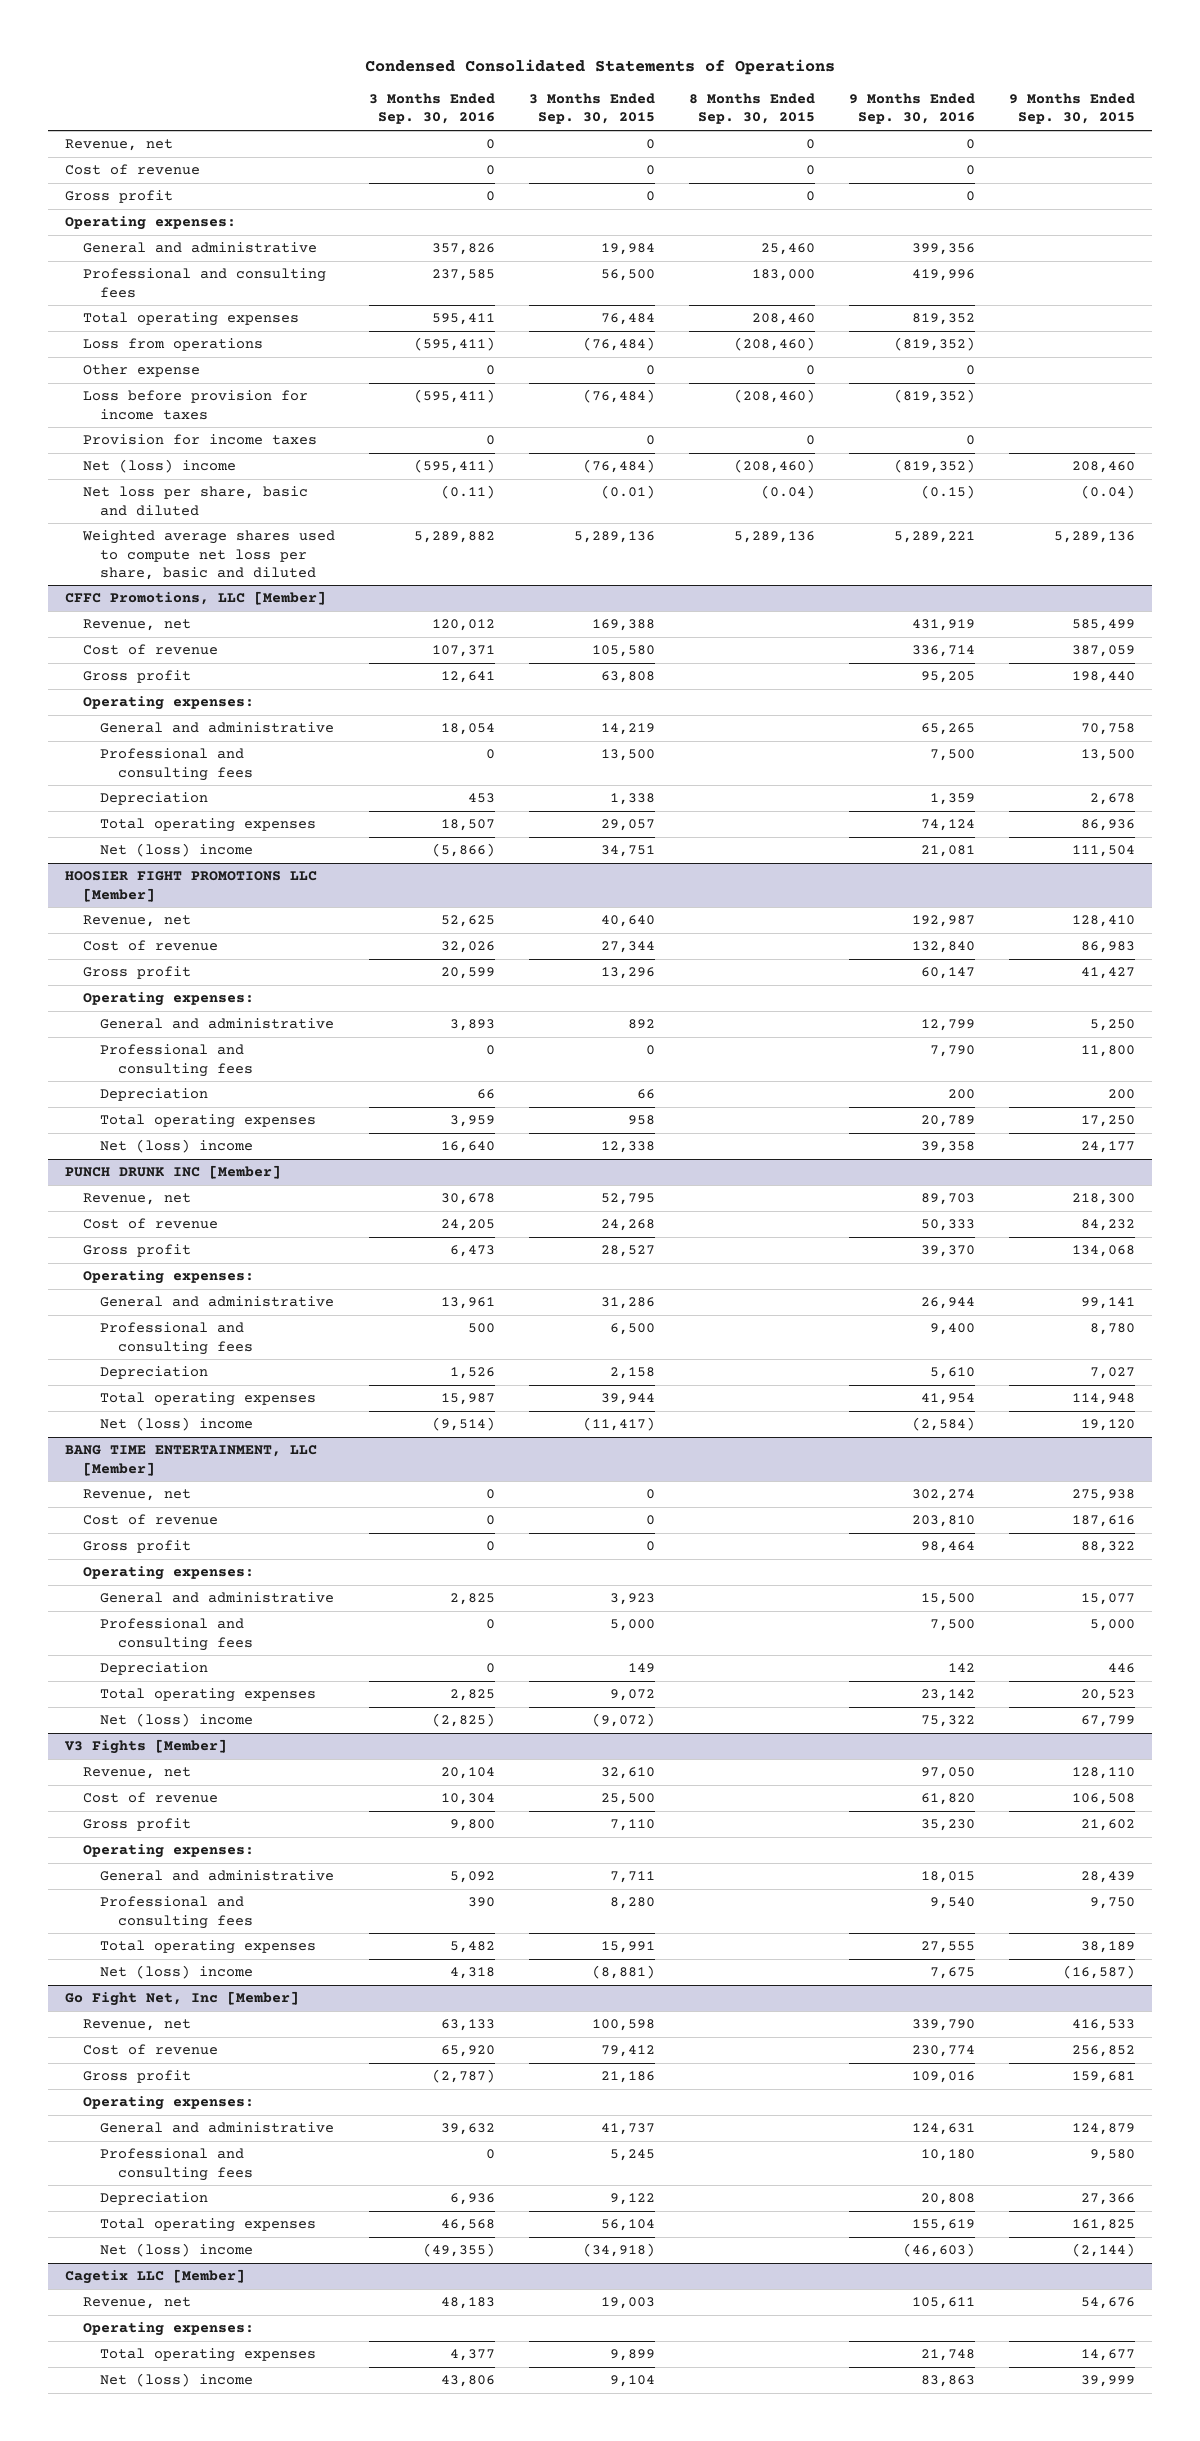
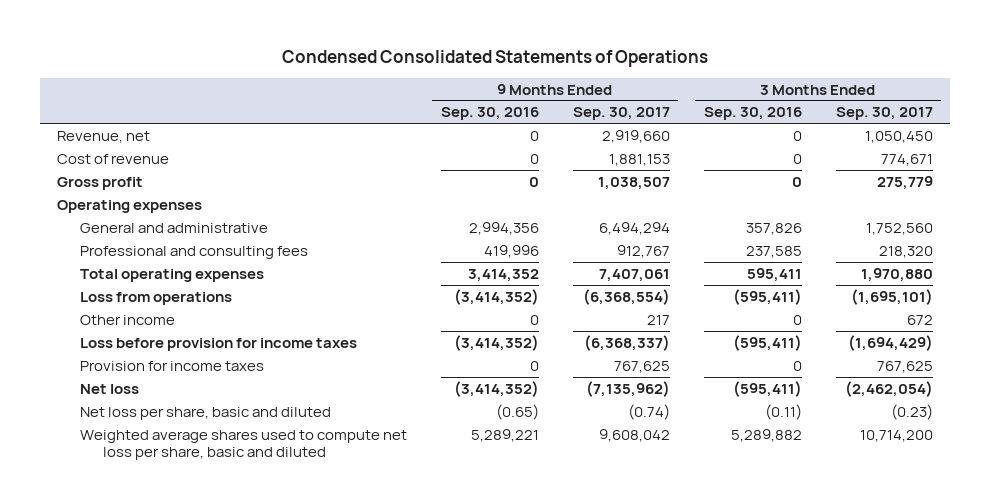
[528,93,655,125] 3 Months Ended Sep. 30, 2015 -> none
[688,93,815,125] 8 Months Ended Sep. 30, 2015 -> none
[1009,93,1136,125] 9 Months Ended Sep. 30, 2015 -> none
none -> [572,107,670,121] Sep. 30, 2017
none -> [835,107,933,121] Sep. 30, 2017
[64,216,236,231] Operating expenses: -> [56,199,202,213] Operating expenses
[911,243,975,256] 399,356 -> [468,221,539,235] 2,994,356
[82,364,200,378] Other expense -> none
[911,313,975,326] 819,352 -> [467,268,539,282] 3,414,352
[893,337,975,352] (819,352) -> [453,288,539,305] (3,414,352)
none -> [80,314,176,325] Other income
[893,389,975,404] (819,352) -> [453,334,539,351] (3,414,352)
[82,459,236,474] Net (loss) income -> [80,383,140,394] Net loss
[893,459,975,474] (819,352) -> [453,380,539,397] (3,414,352)
[920,485,975,500] (0.15) -> [495,403,539,420] (0.65)
[64,591,326,606] CFFC Promotions, LLC [Member] -> none
[82,619,191,632] Revenue, net -> none
[82,644,218,656] Cost of revenue -> none
[82,670,191,684] Gross profit -> none
[82,696,254,711] Operating expenses: -> none
[100,722,335,734] General and administrative -> none
[100,748,253,781] Professional and consulting fees -> none
[100,792,209,806] Depreciation -> none
[100,818,317,833] Total operating expenses -> none
[100,843,254,858] Net (loss) income -> none
[64,871,317,902] HOOSIER FIGHT PROMOTIONS LLC [Member] -> none
[82,915,191,928] Revenue, net -> none
[82,940,218,952] Cost of revenue -> none
[82,966,191,980] Gross profit -> none
[82,992,254,1007] Operating expenses: -> none
[100,1018,335,1030] General and administrative -> none
[100,1044,253,1077] Professional and consulting fees -> none
[100,1088,209,1102] Depreciation -> none
[100,1114,317,1129] Total operating expenses -> none
[100,1139,254,1154] Net (loss) income -> none
[64,1165,281,1180] PUNCH DRUNK INC [Member] -> none
[82,1193,191,1206] Revenue, net -> none
[82,1218,218,1230] Cost of revenue -> none
[82,1244,191,1258] Gross profit -> none
[82,1270,254,1285] Operating expenses: -> none
[100,1296,335,1308] General and administrative -> none
[100,1322,253,1355] Professional and consulting fees -> none
[100,1366,209,1380] Depreciation -> none
[100,1392,317,1407] Total operating expenses -> none
[100,1417,254,1432] Net (loss) income -> none
[64,1445,317,1476] BANG TIME ENTERTAINMENT, LLC [Member] -> none
[82,1489,191,1502] Revenue, net -> none
[82,1514,218,1526] Cost of revenue -> none
[82,1540,191,1554] Gross profit -> none
[82,1566,254,1581] Operating expenses: -> none
[100,1592,335,1604] General and administrative -> none
[100,1618,253,1651] Professional and consulting fees -> none
[100,1662,209,1676] Depreciation -> none
[100,1688,317,1703] Total operating expenses -> none
[100,1713,254,1728] Net (loss) income -> none
[63,1739,227,1755] V3 Fights [Member] -> none
[82,1767,191,1780] Revenue, net -> none
[82,1792,218,1804] Cost of revenue -> none
[82,1818,191,1832] Gross profit -> none
[82,1844,254,1859] Operating expenses: -> none
[100,1870,335,1882] General and administrative -> none
[100,1896,253,1929] Professional and consulting fees -> none
[100,1940,317,1955] Total operating expenses -> none
[100,1965,254,1980] Net (loss) income -> none
[64,1991,299,2007] Go Fight Net, Inc [Member] -> none
[82,2019,191,2032] Revenue, net -> none
[82,2044,218,2056] Cost of revenue -> none
[82,2070,191,2084] Gross profit -> none
[82,2096,254,2111] Operating expenses: -> none
[100,2122,335,2134] General and administrative -> none
[100,2148,253,2181] Professional and consulting fees -> none
[100,2192,209,2206] Depreciation -> none
[100,2218,317,2233] Total operating expenses -> none
[100,2243,254,2258] Net (loss) income -> none
[64,2269,245,2285] Cagetix LLC [Member] -> none
[82,2297,191,2310] Revenue, net -> none
[82,2322,254,2337] Operating expenses: -> none
[100,2348,317,2363] Total operating expenses -> none
[100,2373,254,2388] Net (loss) income -> none

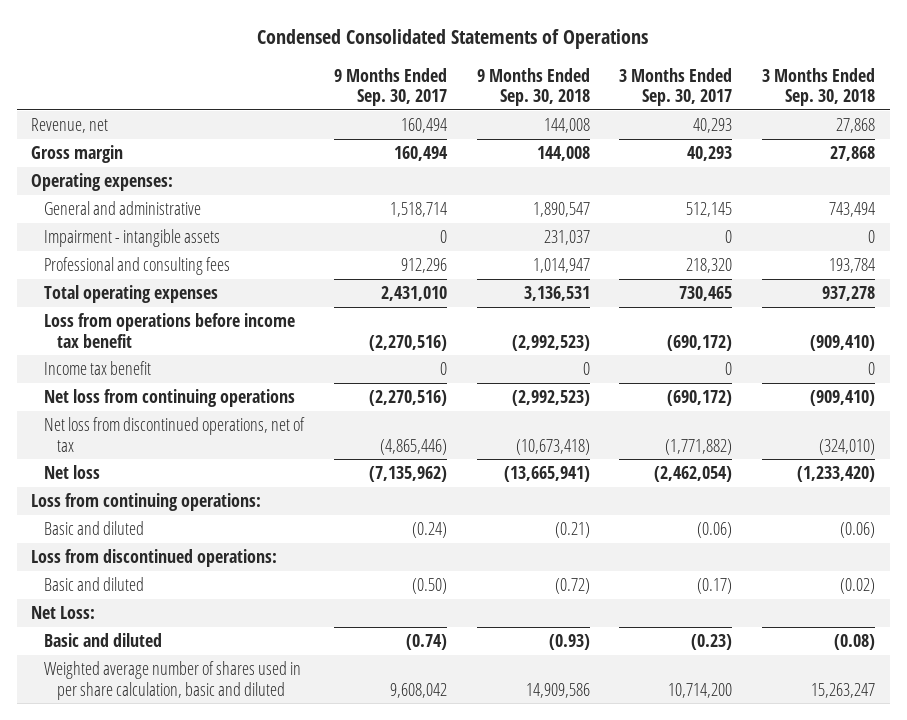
[440,107,539,121] Sep. 30, 2016 -> none
[703,107,802,121] Sep. 30, 2016 -> none
none -> [476,67,590,107] 9 Months Ended Sep. 30, 2018
none -> [762,67,876,107] 3 Months Ended Sep. 30, 2018
[56,153,169,164] Cost of revenue -> none
[80,314,176,325] Other income -> none
[80,337,358,351] Loss before provision for income taxes -> none
[601,129,670,143] 2,919,660 -> [400,118,447,134] 160,494
[864,130,933,143] 1,050,450 -> [693,118,733,134] 40,293
[56,176,143,190] Gross profit -> [31,145,124,164] Gross margin
[597,176,670,190] 1,038,507 -> [393,146,448,162] 160,494
[876,175,933,190] 275,779 -> [687,146,733,162] 40,293
[56,199,202,213] Operating expenses -> [31,173,174,192] Operating expenses:
[598,221,670,235] 6,494,294 -> [389,202,447,218] 1,518,714
[865,222,933,235] 1,752,560 -> [686,202,733,218] 512,145
none -> [44,229,221,248] Impairment - intangible assets
[616,244,670,258] 912,767 -> [400,258,447,274] 912,296
[598,268,670,282] 7,407,061 -> [380,286,447,302] 2,431,010
[860,267,933,282] 1,970,880 -> [679,286,733,302] 730,465
[80,291,233,305] Loss from operations -> [44,313,296,348] Loss from operations before income tax benefit
[582,288,670,305] (6,368,554) -> [368,334,447,351] (2,270,516)
[850,288,933,305] (1,695,101) -> [667,334,733,351] (690,172)
[80,360,265,371] Provision for income taxes -> [44,361,152,376] Income tax benefit
[613,360,670,373] 767,625 -> [439,362,447,376] 0
[876,360,933,373] 767,625 -> [725,362,733,376] 0
none -> [44,389,296,408] Net loss from continuing operations
none -> [44,417,306,452] Net loss from discontinued operations, net of tax
none -> [31,493,262,512] Loss from continuing operations:
none -> [44,521,145,536] Basic and diluted
none -> [31,549,278,568] Loss from discontinued operations:
none -> [44,577,145,592] Basic and diluted
none -> [31,606,96,620] Net Loss:
[80,406,332,420] Net loss per share, basic and diluted -> [44,633,163,648] Basic and diluted
[80,429,408,461] Weighted average shares used to compute net loss per share, basic and diluted -> [44,661,302,700] Weighted average number of shares used in per share calculation, basic and diluted

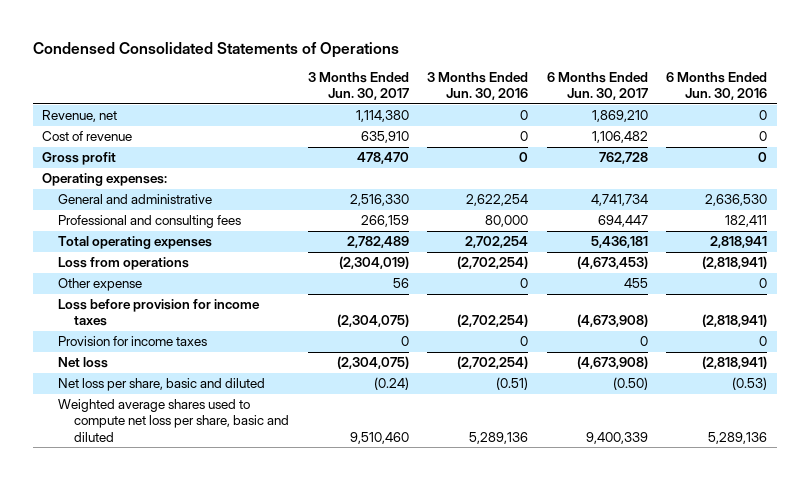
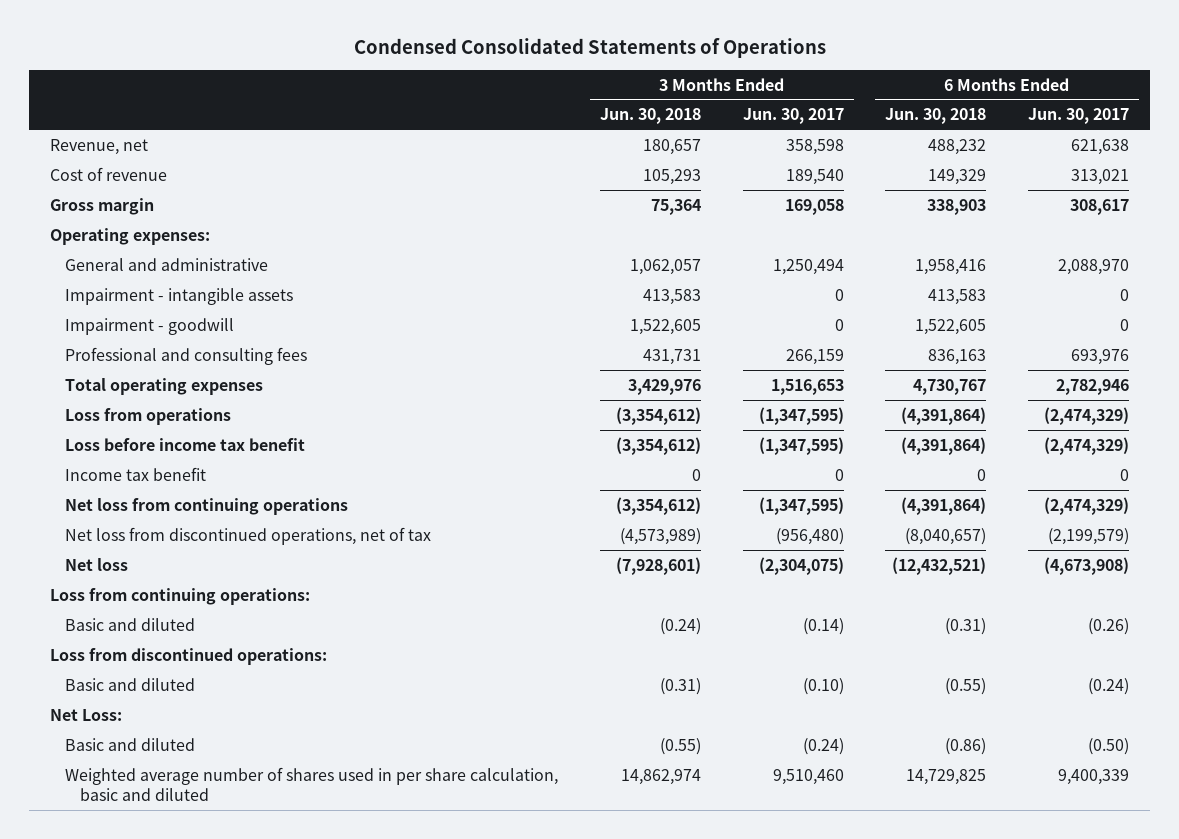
[427,72,529,101] 3 Months Ended Jun. 30, 2016 -> none
[666,72,768,101] 6 Months Ended Jun. 30, 2016 -> none
none -> [599,108,701,125] Jun. 30, 2018
none -> [885,108,987,125] Jun. 30, 2018
[355,110,409,123] 1,114,380 -> [785,138,844,155] 358,598
[591,110,648,123] 1,869,210 -> [1070,138,1129,155] 621,638
[360,131,409,144] 635,910 -> [785,168,844,185] 189,540
[591,131,648,144] 1,106,482 -> [1070,168,1129,185] 313,021
[42,152,117,166] Gross profit -> [50,197,155,215] Gross margin
[356,152,409,165] 478,470 -> [784,198,844,215] 169,058
[598,152,648,165] 762,728 -> [1069,198,1129,215] 308,617
[58,278,143,292] Other expense -> none
[349,194,409,207] 2,516,330 -> [772,258,844,275] 1,250,494
[590,194,648,207] 4,741,734 -> [1057,258,1129,275] 2,088,970
none -> [65,287,294,305] Impairment - intangible assets
none -> [65,317,235,335] Impairment - goodwill
[597,215,648,228] 694,447 -> [1070,348,1129,365] 693,976
[346,236,409,249] 2,782,489 -> [770,378,844,395] 1,516,653
[590,236,648,249] 5,436,181 -> [1055,378,1129,395] 2,782,946
[338,256,409,270] (2,304,019) -> [758,406,844,425] (1,347,595)
[576,256,648,270] (4,673,453) -> [1043,406,1129,425] (2,474,329)
[58,299,261,327] Loss before provision for income taxes -> [65,437,306,451] Loss before income tax benefit
[336,314,409,328] (2,304,075) -> [758,436,844,455] (1,347,595)
[576,314,648,328] (4,673,908) -> [1043,436,1129,455] (2,474,329)
[58,336,208,347] Provision for income taxes -> [65,466,207,481] Income tax benefit
none -> [65,497,349,515] Net loss from continuing operations
none -> [65,526,432,545] Net loss from discontinued operations, net of tax
none -> [50,587,311,605] Loss from continuing operations:
none -> [65,617,196,631] Basic and diluted
none -> [50,647,328,665] Loss from discontinued operations:
none -> [65,677,196,691] Basic and diluted
none -> [50,708,123,721] Net Loss:
[58,378,266,392] Net loss per share, basic and diluted -> [65,737,196,751] Basic and diluted
[58,399,290,442] Weighted average shares used to compute net loss per share, basic and diluted -> [65,766,559,801] Weighted average number of shares used in per share calculation, basic and diluted

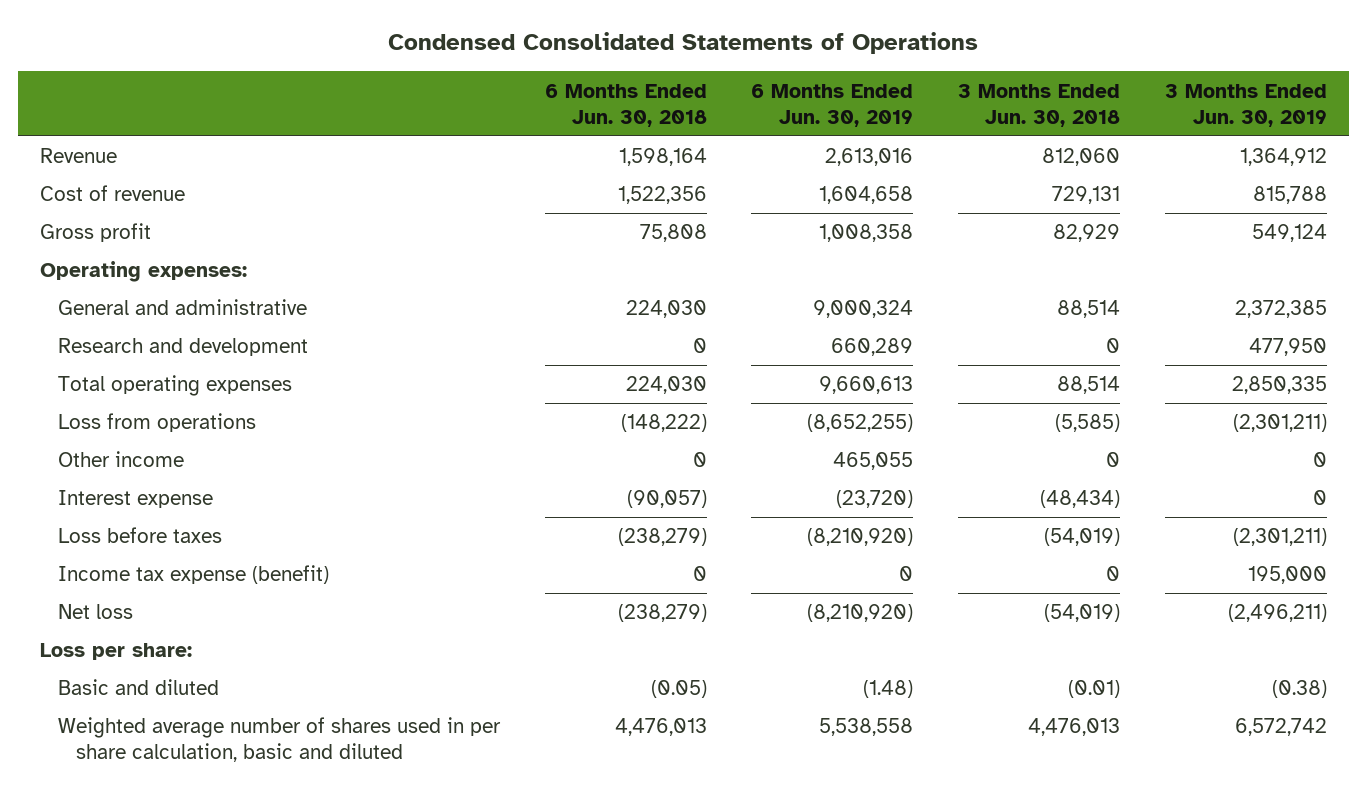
[742,108,844,125] Jun. 30, 2017 -> none
[1027,108,1129,125] Jun. 30, 2017 -> none
none -> [751,83,914,127] 6 Months Ended Jun. 30, 2019
none -> [1164,83,1327,127] 3 Months Ended Jun. 30, 2019
[50,138,149,155] Revenue, net -> [40,148,118,164] Revenue
[642,138,701,155] 180,657 -> [1041,148,1120,167] 812,060
[928,138,987,155] 488,232 -> [618,148,707,167] 1,598,164
[642,168,701,185] 105,293 -> [1051,186,1120,205] 729,131
[928,168,987,185] 149,329 -> [617,186,707,205] 1,522,356
[50,197,155,215] Gross margin -> [40,223,152,243] Gross profit
[650,198,701,215] 75,364 -> [1052,224,1120,243] 82,929
[927,198,987,215] 338,903 -> [639,224,707,243] 75,808
[65,287,294,305] Impairment - intangible assets -> none
[65,317,235,335] Impairment - goodwill -> none
[65,346,308,365] Professional and consulting fees -> none
[65,497,349,515] Net loss from continuing operations -> none
[65,526,432,545] Net loss from discontinued operations, net of tax -> none
[50,587,311,605] Loss from continuing operations: -> none
[50,647,328,665] Loss from discontinued operations: -> none
[65,677,196,691] Basic and diluted -> none
[50,708,123,721] Net Loss: -> none
[65,737,196,751] Basic and diluted -> none
[629,258,701,275] 1,062,057 -> [1056,300,1120,319] 88,514
[915,258,987,275] 1,958,416 -> [625,300,707,319] 224,030
none -> [57,338,308,357] Research and development
[627,378,701,395] 3,429,976 -> [1056,376,1120,395] 88,514
[913,378,987,395] 4,730,767 -> [625,376,707,395] 224,030
[615,406,701,425] (3,354,612) -> [1054,414,1120,433] (5,585)
[901,406,987,425] (4,391,864) -> [620,414,707,433] (148,222)
none -> [57,451,184,468] Other income
none -> [57,490,213,509] Interest expense
[65,437,306,451] Loss before income tax benefit -> [57,527,222,544] Loss before taxes
[615,436,701,455] (3,354,612) -> [1043,528,1120,547] (54,019)
[901,436,987,455] (4,391,864) -> [617,528,707,547] (238,279)
[65,466,207,481] Income tax benefit -> [57,565,329,585] Income tax expense (benefit)
[615,556,701,575] (7,928,601) -> [1043,604,1120,623] (54,019)
[892,556,987,575] (12,432,521) -> [617,604,707,623] (238,279)
none -> [40,643,193,661] Loss per share:
[659,617,701,635] (0.24) -> [1067,680,1120,699] (0.01)
[945,617,987,635] (0.31) -> [650,680,707,699] (0.05)
[620,768,701,785] 14,862,974 -> [1027,718,1120,737] 4,476,013
[906,768,987,785] 14,729,825 -> [614,718,707,737] 4,476,013

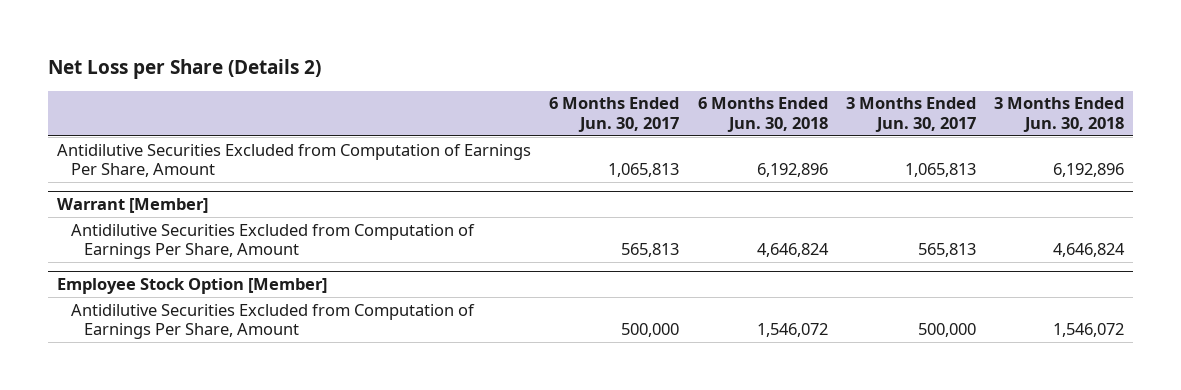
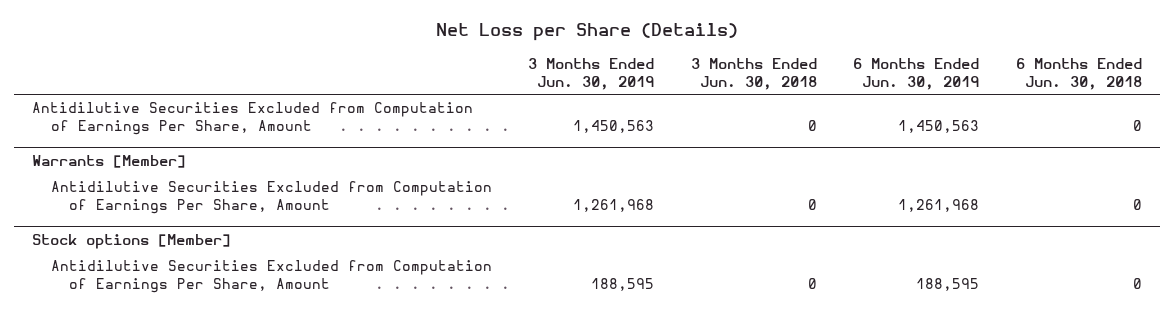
[48,59,322,80] Net Loss per Share (Details 2) -> [436,23,739,42] Net Loss per Share (Details)
[549,97,680,133] 6 Months Ended Jun. 30, 2017 -> none
[845,97,976,133] 3 Months Ended Jun. 30, 2017 -> none
none -> [528,57,655,90] 3 Months Ended Jun. 30, 2019
none -> [853,57,980,90] 6 Months Ended Jun. 30, 2019
[756,163,828,178] 6,192,896 -> [1132,120,1142,132] 0
[1052,163,1124,178] 6,192,896 -> [807,120,817,132] 0
[57,198,209,214] Warrant [Member] -> [32,155,187,169] Warrants [Member]
[756,243,829,258] 4,646,824 -> [1132,199,1142,211] 0
[1052,243,1125,258] 4,646,824 -> [807,199,817,211] 0
[57,278,328,295] Employee Stock Option [Member] -> [32,234,232,250] Stock options [Member]
[756,323,828,338] 1,546,072 -> [1132,278,1142,290] 0
[1052,323,1124,338] 1,546,072 -> [807,278,817,290] 0

